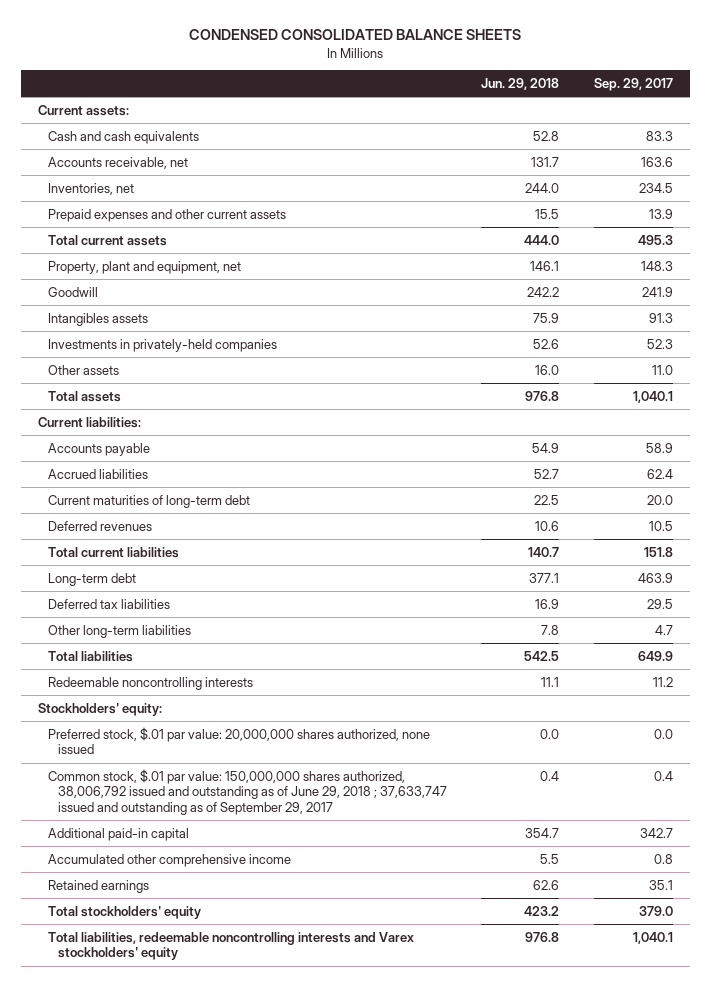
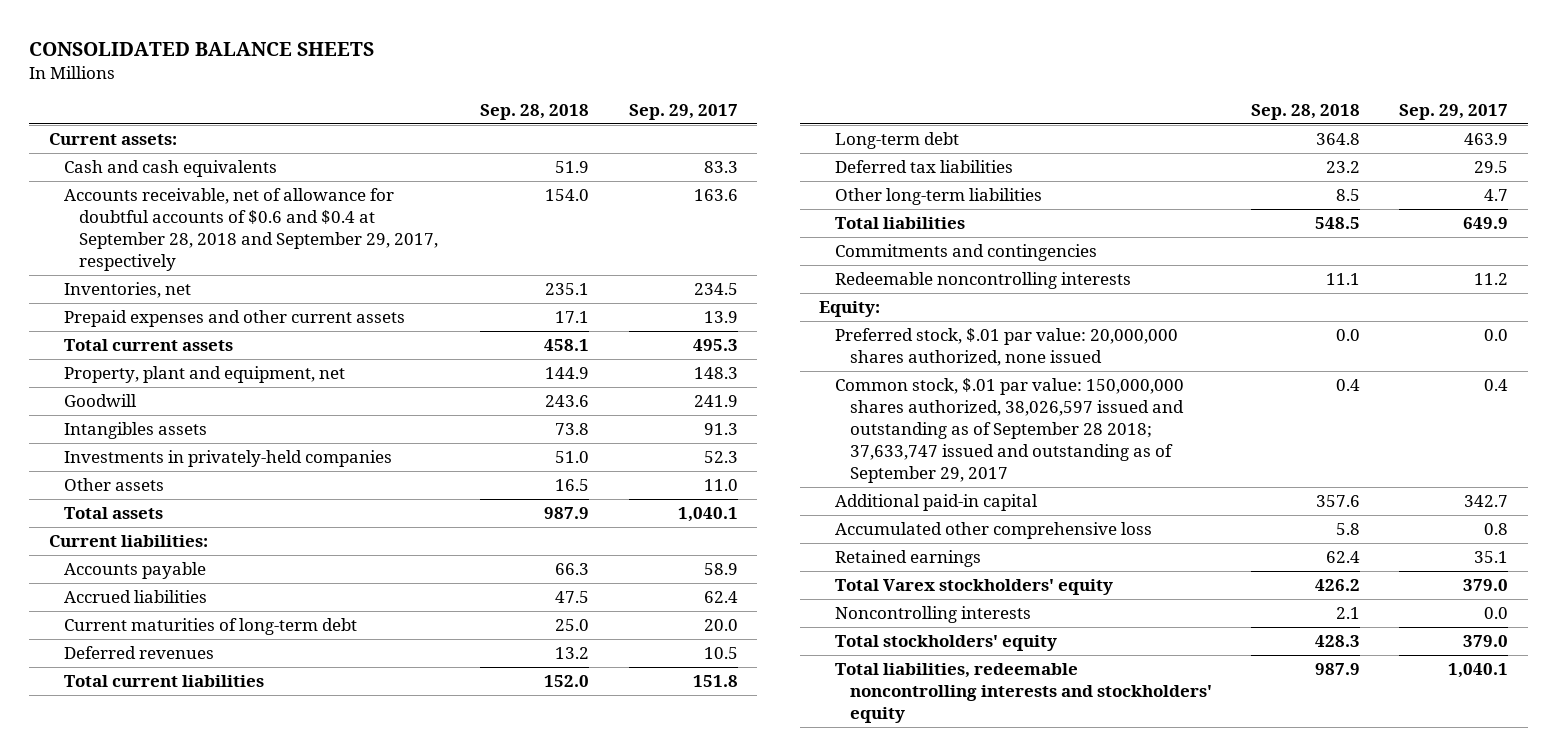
[189,29,522,41] CONDENSED CONSOLIDATED BALANCE SHEETS -> [29,41,375,56] CONSOLIDATED BALANCE SHEETS
[481,77,560,90] Jun. 29, 2018 -> none
none -> [480,104,590,121] Sep. 28, 2018
[47,156,188,169] Accounts receivable, net -> [64,188,439,271] Accounts receivable, net of allowance for doubtful accounts of $0.6 and $0.4 at September 28, 2018 and September 29, 2017, respectively
none -> [834,244,1097,262] Commitments and contingencies
[37,702,162,716] Stockholders' equity: -> [819,301,881,318] Equity:
[47,768,447,816] Common stock, $.01 par value: 150,000,000 shares authorized, 38,006,792 issued and outstanding as of June 29, 2018 ; 37,633,747 issued and outstanding as of September 29, 2017 -> [834,378,1185,483] Common stock, $.01 par value: 150,000,000 shares authorized, 38,026,597 issued and outstanding as of September 28 2018; 37,633,747 issued and outstanding as of September 29, 2017
[47,853,291,867] Accumulated other comprehensive income -> [834,522,1152,540] Accumulated other comprehensive loss
none -> [834,579,1113,596] Total Varex stockholders' equity
none -> [834,606,1031,624] Noncontrolling interests
[47,931,414,961] Total liabilities, redeemable noncontrolling interests and Varex stockholders' equity -> [834,663,1213,723] Total liabilities, redeemable noncontrolling interests and stockholders' equity

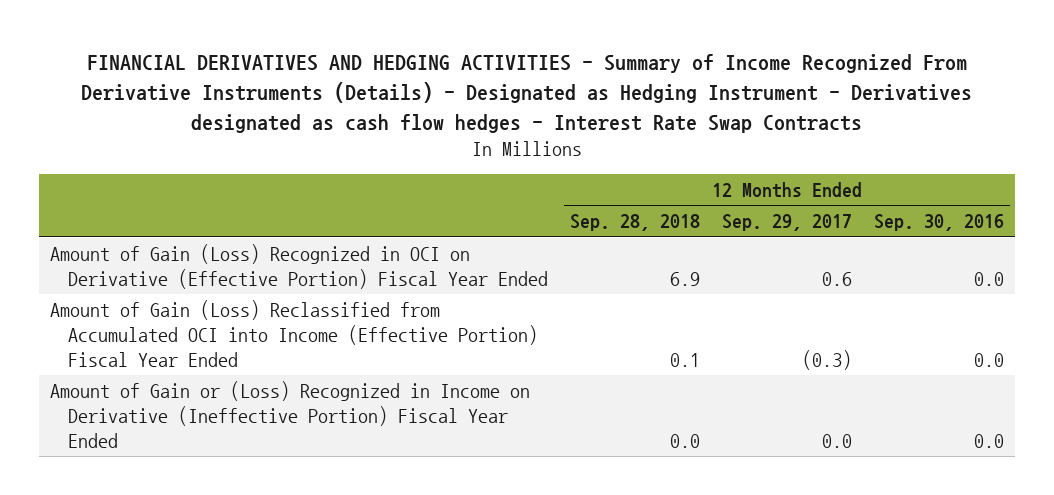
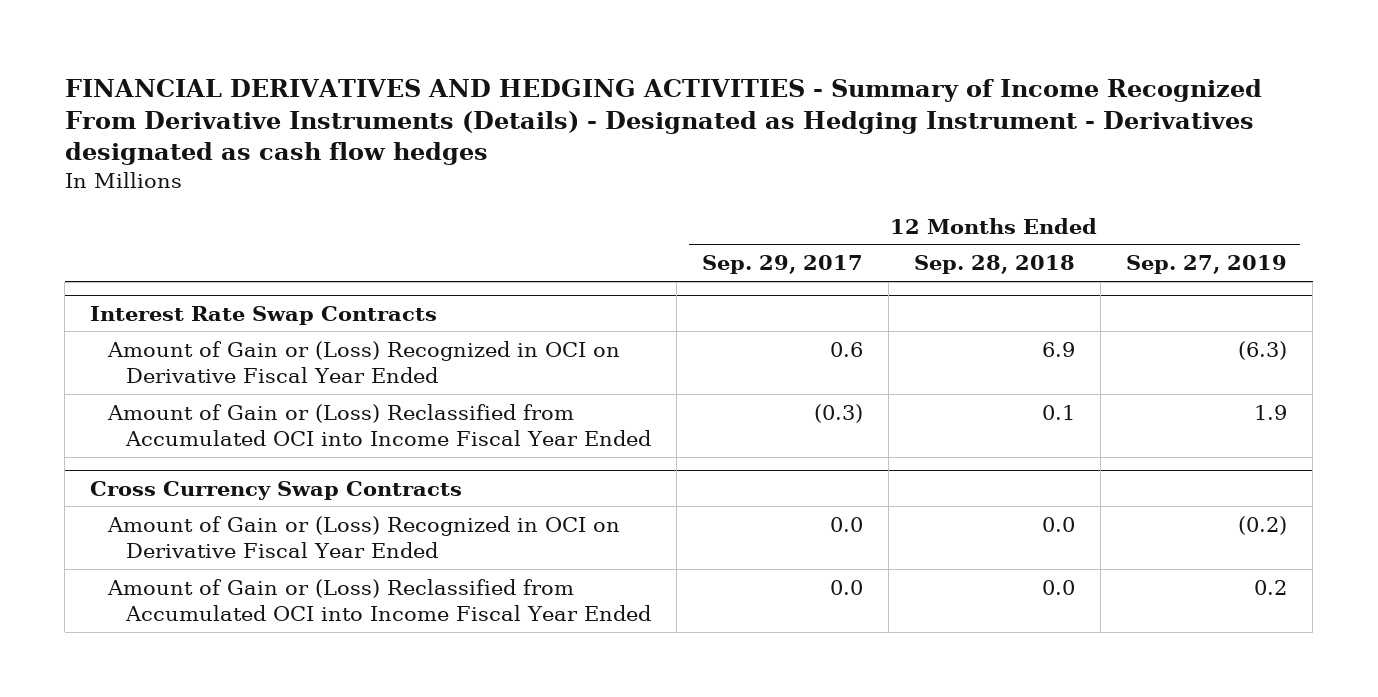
[81,53,973,133] FINANCIAL DERIVATIVES AND HEDGING ACTIVITIES - Summary of Income Recognized From Derivative Instruments (Details) - Designated as Hedging Instrument - Derivatives designated as cash flow hedges - Interest Rate Swap Contracts -> [64,78,1262,166] FINANCIAL DERIVATIVES AND HEDGING ACTIVITIES - Summary of Income Recognized From Derivative Instruments (Details) - Designated as Hedging Instrument - Derivatives designated as cash flow hedges
[874,214,1005,232] Sep. 30, 2016 -> none
none -> [1126,255,1288,275] Sep. 27, 2019
none -> [90,305,438,325] Interest Rate Swap Contracts
[50,243,548,289] Amount of Gain (Loss) Recognized in OCI on Derivative (Effective Portion) Fiscal Year Ended -> [107,340,621,383] Amount of Gain or (Loss) Recognized in OCI on Derivative Fiscal Year Ended
[50,299,538,367] Amount of Gain (Loss) Reclassified from Accumulated OCI into Income (Effective Portion) Fiscal Year Ended -> [107,403,651,446] Amount of Gain or (Loss) Reclassified from Accumulated OCI into Income Fiscal Year Ended
none -> [90,480,463,500] Cross Currency Swap Contracts
[50,380,531,448] Amount of Gain or (Loss) Recognized in Income on Derivative (Ineffective Portion) Fiscal Year Ended -> [107,515,621,558] Amount of Gain or (Loss) Recognized in OCI on Derivative Fiscal Year Ended
none -> [107,578,651,621] Amount of Gain or (Loss) Reclassified from Accumulated OCI into Income Fiscal Year Ended

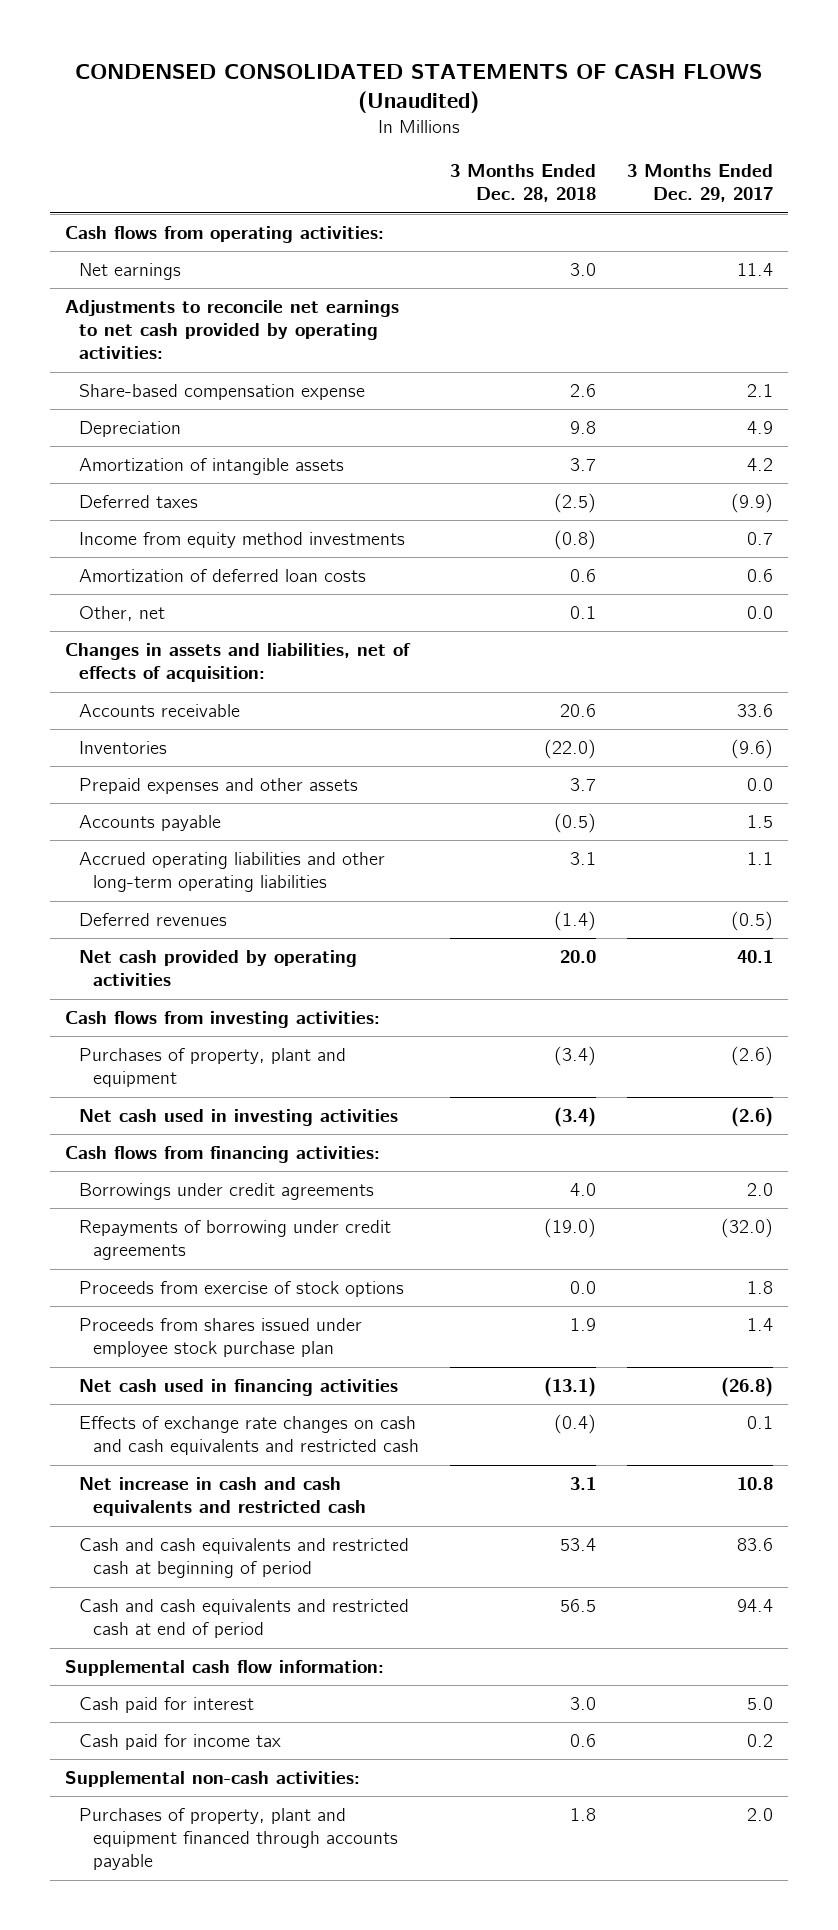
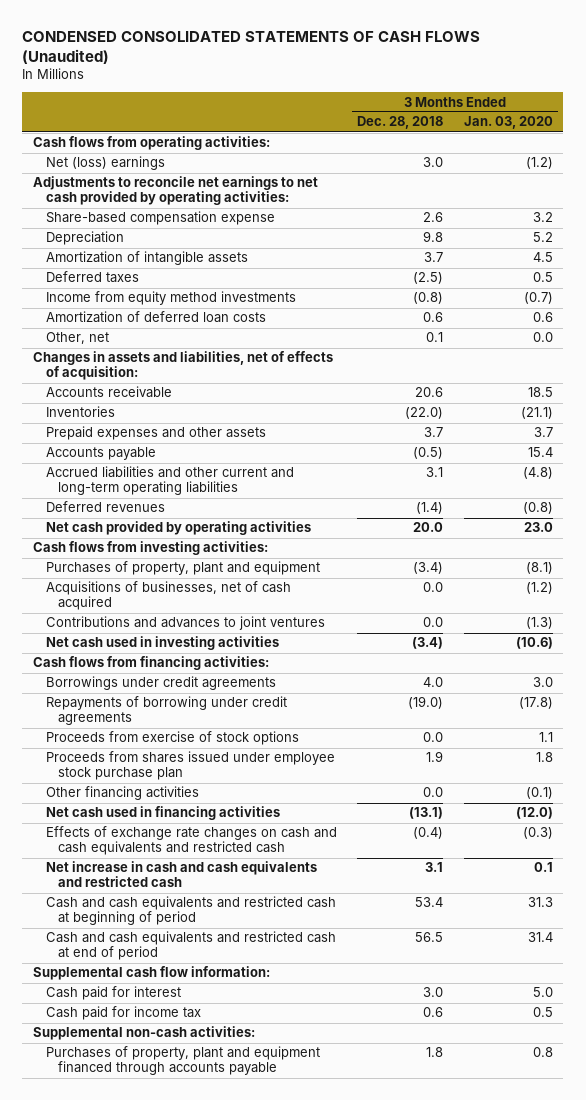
[626,164,773,203] 3 Months Ended Dec. 29, 2017 -> none
none -> [464,116,554,130] Jan. 03, 2020
[79,263,182,281] Net earnings -> [45,156,165,171] Net (loss) earnings
[79,852,386,893] Accrued operating liabilities and other long-term operating liabilities -> [45,466,294,496] Accrued liabilities and other current and long-term operating liabilities
none -> [45,581,291,611] Acquisitions of businesses, net of cash acquired
none -> [45,616,325,631] Contributions and advances to joint ventures
none -> [45,786,199,801] Other financing activities

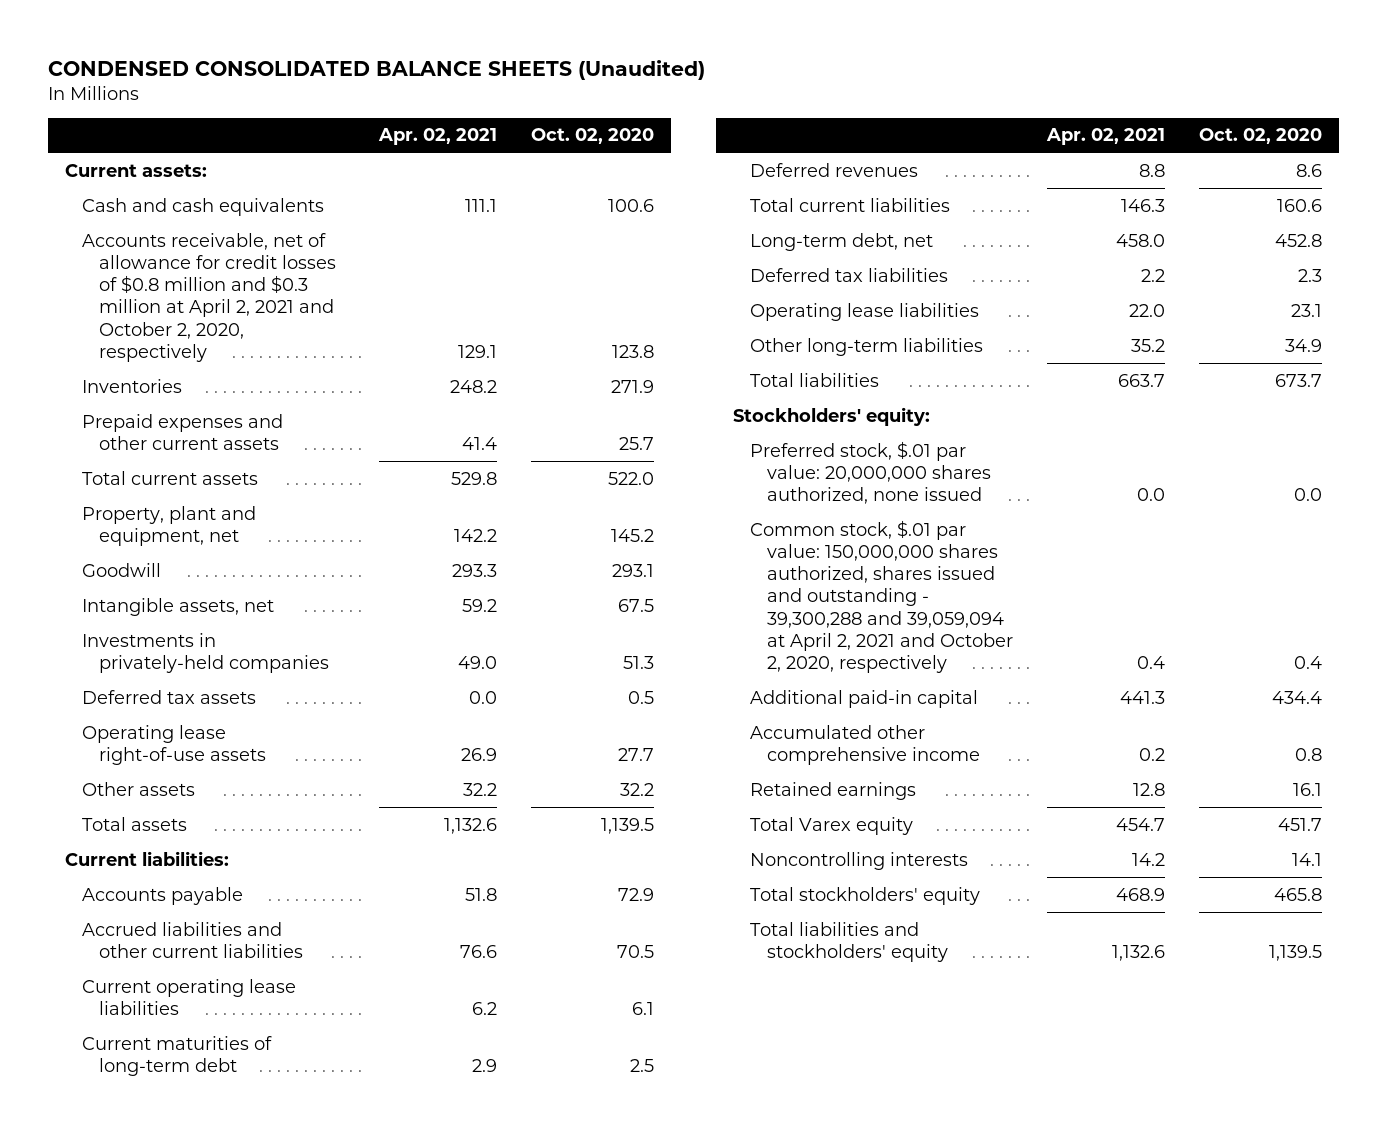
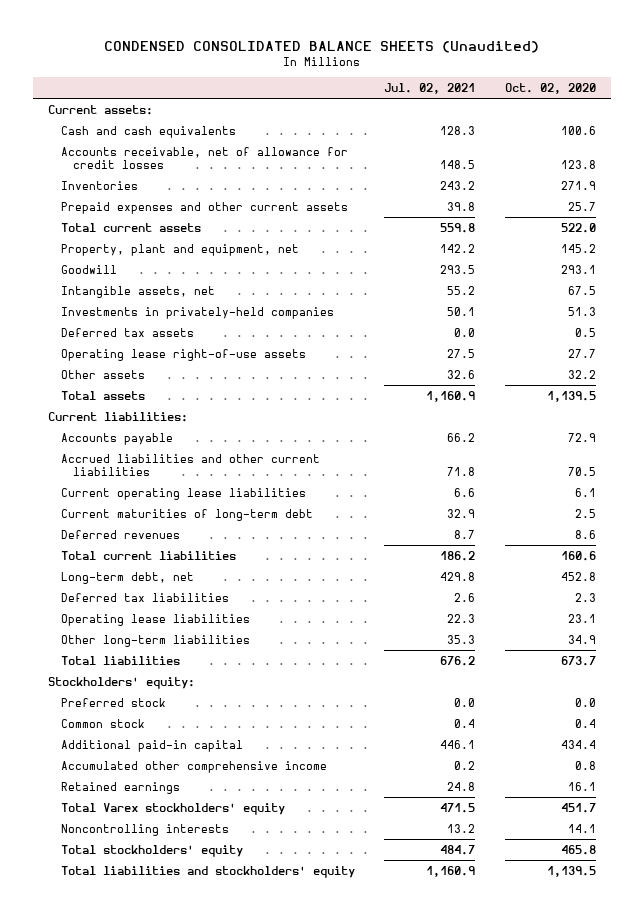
[378,128,498,146] Apr. 02, 2021 -> none
none -> [384,82,476,94] Jul. 02, 2021
[82,232,337,362] Accounts receivable, net of allowance for credit losses of $0.8 million and $0.3 million at April 2, 2021 and October 2, 2020, respectively -> [60,146,348,169] Accounts receivable, net of allowance for credit losses
[749,440,991,505] Preferred stock, $.01 par value: 20,000,000 shares authorized, none issued -> [60,697,166,707] Preferred stock
[749,519,1013,674] Common stock, $.01 par value: 150,000,000 shares authorized, shares issued and outstanding - 39,300,288 and 39,059,094 at April 2, 2021 and October 2, 2020, respectively -> [60,718,145,728] Common stock
[749,816,913,835] Total Varex equity -> [60,802,285,815] Total Varex stockholders' equity

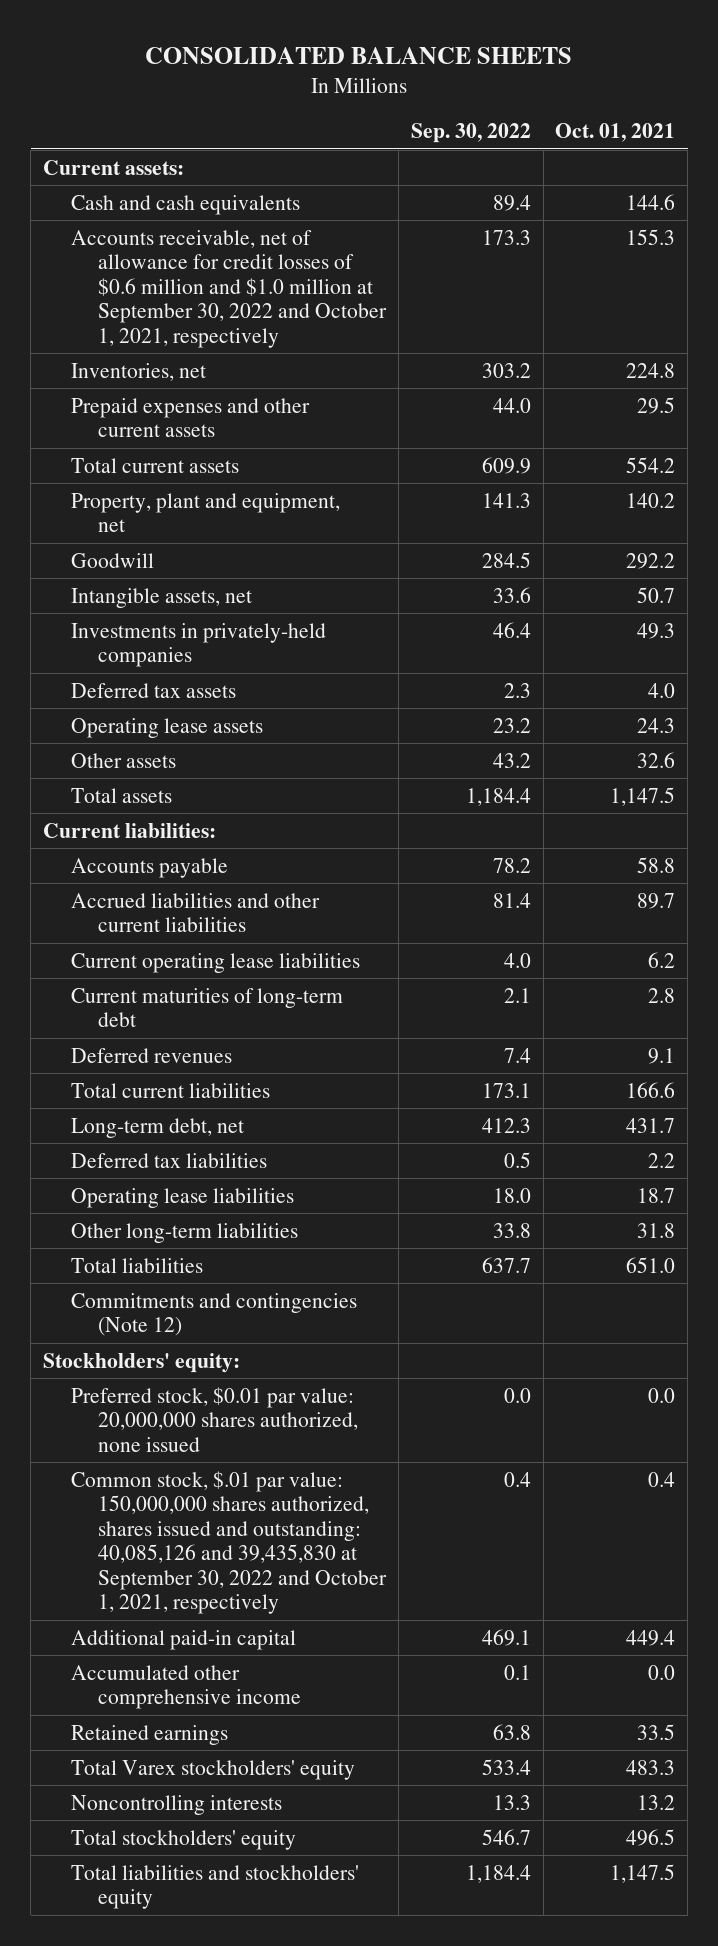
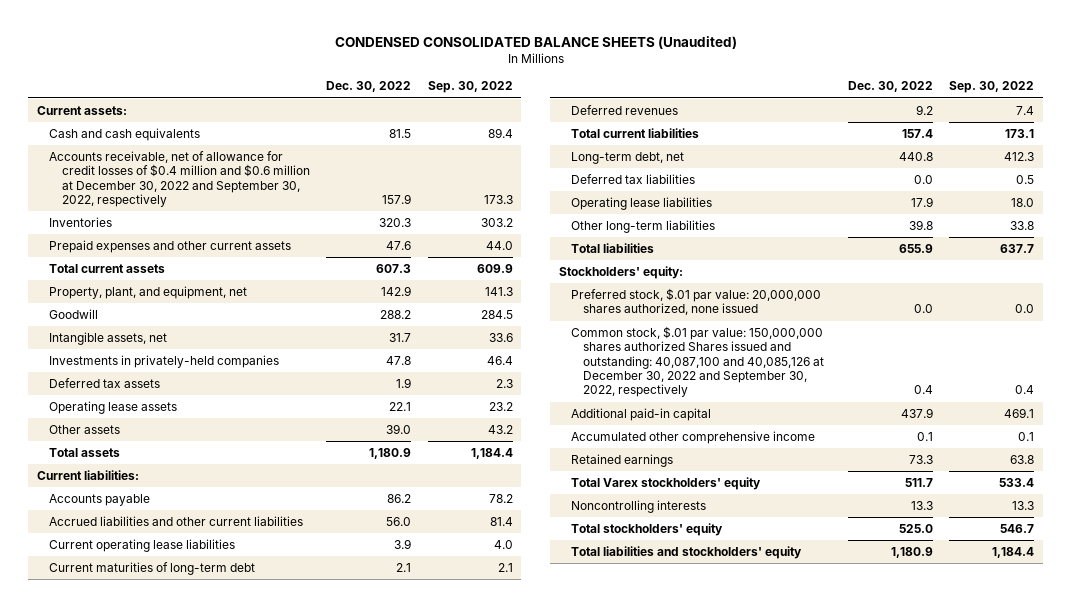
[145,46,573,64] CONSOLIDATED BALANCE SHEETS -> [334,35,737,49] CONDENSED CONSOLIDATED BALANCE SHEETS (Unaudited)
[555,123,676,143] Oct. 01, 2021 -> none
none -> [326,81,412,93] Dec. 30, 2022
[70,229,388,348] Accounts receivable, net of allowance for credit losses of $0.6 million and $1.0 million at September 30, 2022 and October 1, 2021, respectively -> [49,150,310,207] Accounts receivable, net of allowance for credit losses of $0.4 million and $0.6 million at December 30, 2022 and September 30, 2022, respectively
[70,362,206,381] Inventories, net -> [49,216,113,227] Inventories
[70,492,340,533] Property, plant and equipment, net -> [49,285,248,299] Property, plant, and equipment, net
[70,1292,357,1337] Commitments and contingencies (Note 12) -> none
[70,1386,359,1452] Preferred stock, $0.01 par value: 20,000,000 shares authorized, none issued -> [570,287,821,316] Preferred stock, $.01 par value: 20,000,000 shares authorized, none issued
[70,1470,388,1615] Common stock, $.01 par value: 150,000,000 shares authorized, shares issued and outstanding: 40,085,126 and 39,435,830 at September 30, 2022 and October 1, 2021, respectively -> [570,325,825,398] Common stock, $.01 par value: 150,000,000 shares authorized Shares issued and outstanding: 40,087,100 and 40,085,126 at December 30, 2022 and September 30, 2022, respectively

